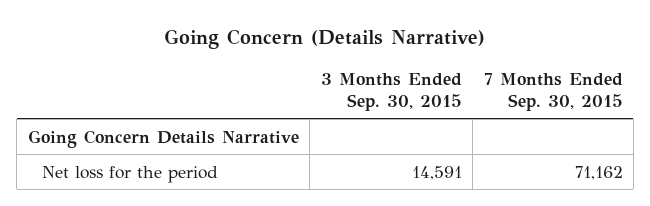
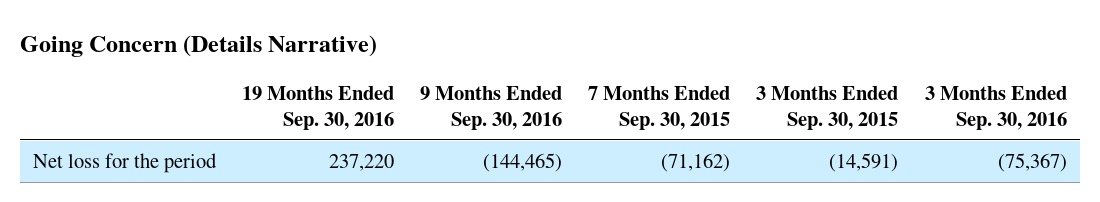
none -> [242,86,395,131] 19 Months Ended Sep. 30, 2016
none -> [420,86,563,131] 9 Months Ended Sep. 30, 2016
none -> [924,86,1067,131] 3 Months Ended Sep. 30, 2016
[27,129,299,148] Going Concern Details Narrative -> none
[411,165,462,180] 14,591 -> [829,153,899,173] (14,591)
[574,165,623,180] 71,162 -> [661,153,731,173] (71,162)

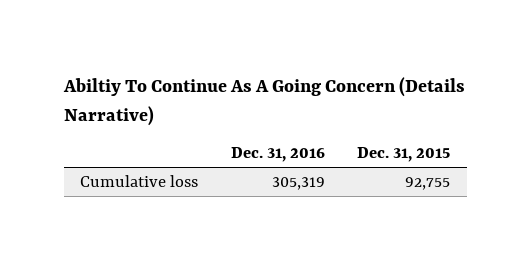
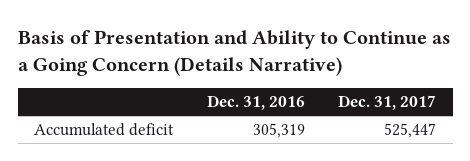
[62,77,465,126] Abiltiy To Continue As A Going Concern (Details Narrative) -> [17,30,451,77] Basis of Presentation and Ability to Continue as a Going Concern (Details Narrative)
[357,147,451,163] Dec. 31, 2015 -> none
none -> [338,95,437,111] Dec. 31, 2017
[80,175,199,188] Cumulative loss -> [34,123,175,137] Accumulated deficit

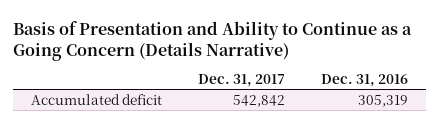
[384,123,437,139] 525,447 -> [233,94,286,107] 542,842

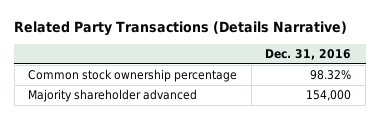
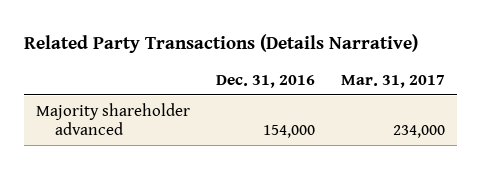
none -> [340,75,445,89] Mar. 31, 2017
[28,69,238,83] Common stock ownership percentage -> none

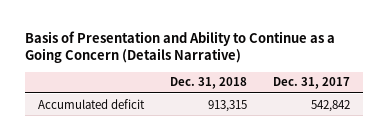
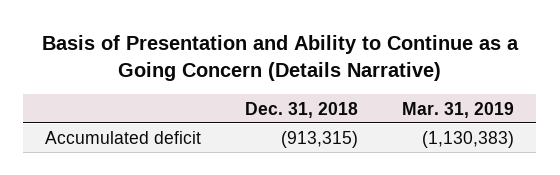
[272,77,350,90] Dec. 31, 2017 -> none
none -> [402,101,515,118] Mar. 31, 2019
[207,99,247,112] 913,315 -> [281,131,359,149] (913,315)

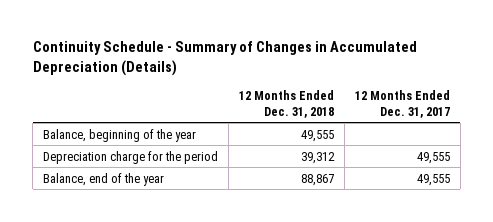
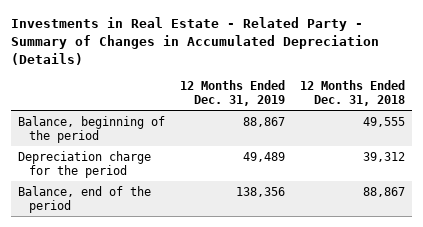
[32,41,417,76] Continuity Schedule - Summary of Changes in Accumulated Depreciation (Details) -> [10,17,379,65] Investments in Real Estate - Related Party - Summary of Changes in Accumulated Depreciation (Details)
[354,89,450,118] 12 Months Ended Dec. 31, 2017 -> none
none -> [180,79,286,106] 12 Months Ended Dec. 31, 2019
[43,128,197,142] Balance, beginning of the year -> [18,115,166,143] Balance, beginning of the period
[43,172,165,186] Balance, end of the year -> [18,185,152,213] Balance, end of the period

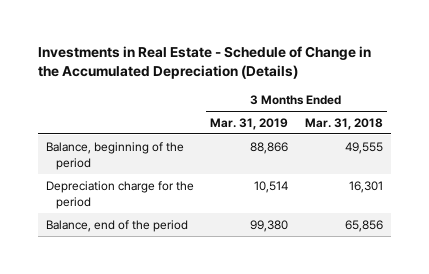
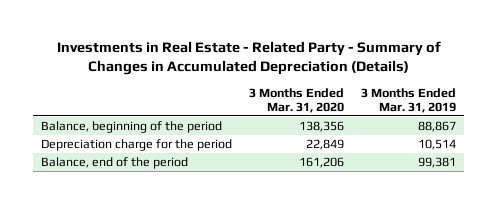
[37,45,371,79] Investments in Real Estate - Schedule of Change in the Accumulated Depreciation (Details) -> [56,41,441,76] Investments in Real Estate - Related Party - Summary of Changes in Accumulated Depreciation (Details)
[304,117,383,130] Mar. 31, 2018 -> none
none -> [249,87,345,114] 3 Months Ended Mar. 31, 2020
[250,141,289,154] 88,866 -> [418,120,457,132] 88,867
[250,219,289,232] 99,380 -> [418,156,457,168] 99,381

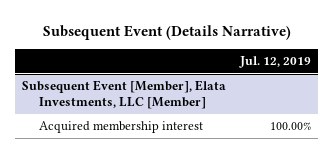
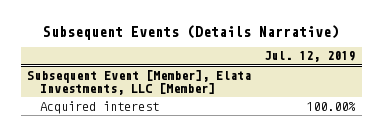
[42,24,291,40] Subsequent Event (Details Narrative) -> [43,24,340,40] Subsequent Events (Details Narrative)
[39,121,204,134] Acquired membership interest -> [40,100,160,114] Acquired interest

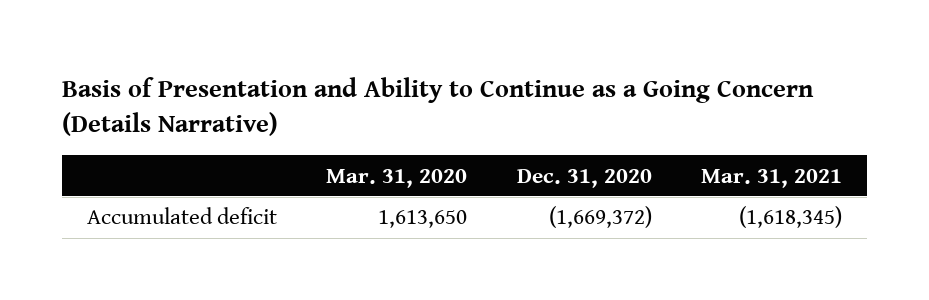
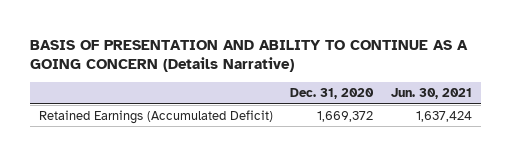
[62,77,815,137] Basis of Presentation and Ability to Continue as a Going Concern (Details Narrative) -> [29,39,468,73] BASIS OF PRESENTATION AND ABILITY TO CONTINUE AS A GOING CONCERN (Details Narrative)
[326,168,468,188] Mar. 31, 2020 -> none
[701,168,843,188] Mar. 31, 2021 -> none
none -> [391,88,473,100] Jun. 30, 2021
[86,207,277,225] Accumulated deficit -> [38,110,273,125] Retained Earnings (Accumulated Deficit)
[548,206,652,229] (1,669,372) -> [317,111,374,123] 1,669,372

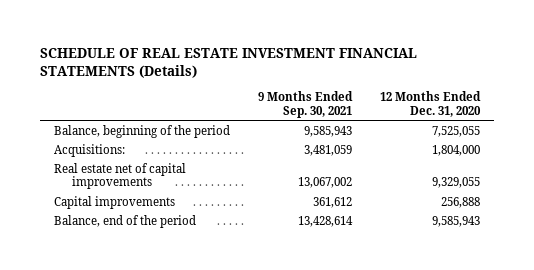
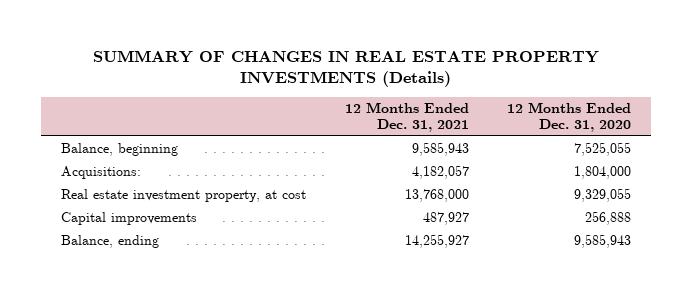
[39,47,417,79] SCHEDULE OF REAL ESTATE INVESTMENT FINANCIAL STATEMENTS (Details) -> [93,50,600,88] SUMMARY OF CHANGES IN REAL ESTATE PROPERTY INVESTMENTS (Details)
[258,91,354,119] 9 Months Ended Sep. 30, 2021 -> none
none -> [344,101,469,132] 12 Months Ended Dec. 31, 2021
[53,124,230,138] Balance, beginning of the period -> [60,143,178,157] Balance, beginning
[53,162,186,190] Real estate net of capital improvements -> [60,189,306,203] Real estate investment property, at cost
[53,214,196,228] Balance, end of the period -> [60,235,159,249] Balance, ending

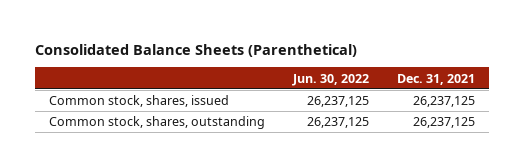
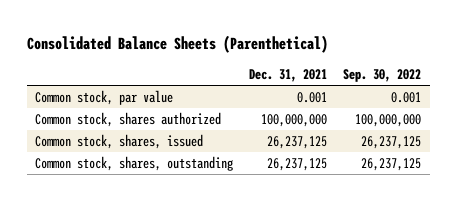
[291,73,369,86] Jun. 30, 2022 -> none
none -> [343,68,422,82] Sep. 30, 2022
none -> [35,89,174,105] Common stock, par value
none -> [35,111,222,127] Common stock, shares authorized

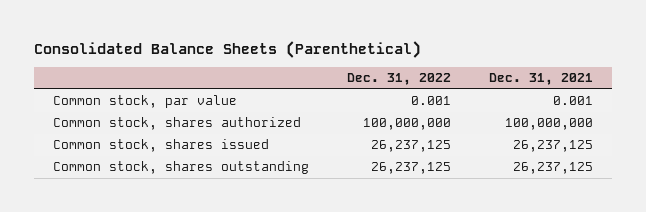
[343,68,422,82] Sep. 30, 2022 -> none
none -> [346,73,451,86] Dec. 31, 2022
[35,133,204,149] Common stock, shares, issued -> [53,139,270,153] Common stock, shares issued
[35,155,234,171] Common stock, shares, outstanding -> [53,161,310,175] Common stock, shares outstanding

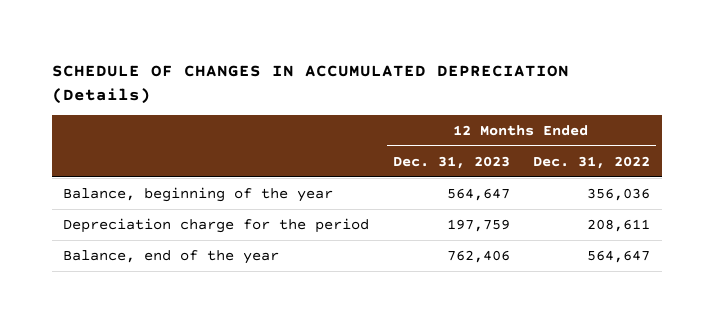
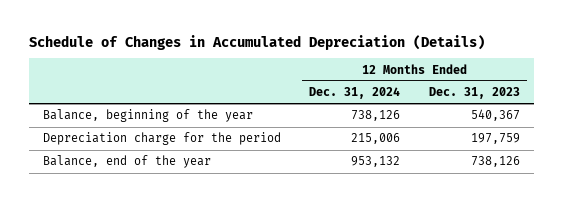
[51,64,569,104] SCHEDULE OF CHANGES IN ACCUMULATED DEPRECIATION (Details) -> [28,34,485,50] Schedule of Changes in Accumulated Depreciation (Details)
[532,155,650,169] Dec. 31, 2022 -> none
none -> [309,87,401,100] Dec. 31, 2024
[446,187,510,201] 564,647 -> [470,109,520,122] 540,367
[446,249,510,263] 762,406 -> [470,156,520,168] 738,126

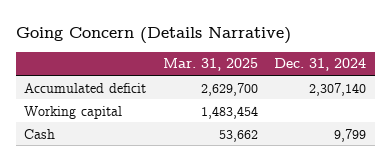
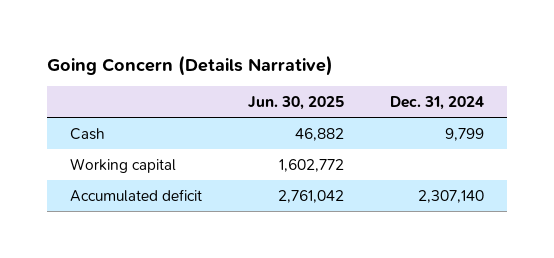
[162,58,258,72] Mar. 31, 2025 -> none
none -> [247,95,344,110] Jun. 30, 2025
[24,105,123,119] Working capital -> [69,157,176,173] Working capital
[24,82,147,93] Accumulated deficit -> [69,188,202,202] Accumulated deficit

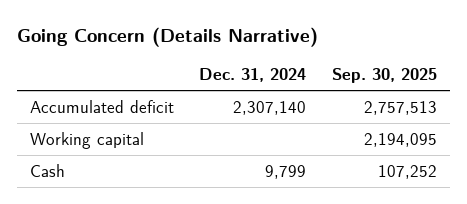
[247,95,344,110] Jun. 30, 2025 -> none
none -> [331,68,437,84] Sep. 30, 2025
[69,157,176,173] Working capital -> [29,131,144,149] Working capital
[69,127,105,140] Cash -> [29,163,65,177] Cash

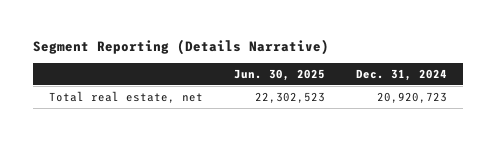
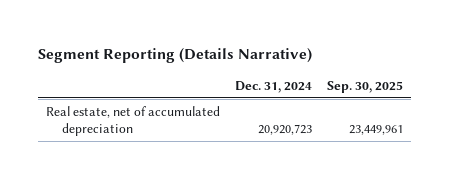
[233,68,325,81] Jun. 30, 2025 -> none
none -> [327,80,404,93] Sep. 30, 2025
[48,90,203,103] Total real estate, net -> [45,105,220,137] Real estate, net of accumulated depreciation

